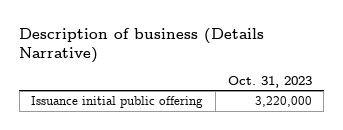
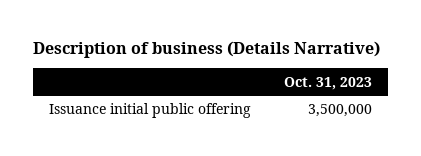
[254,96,312,108] 3,220,000 -> [307,104,372,118] 3,500,000

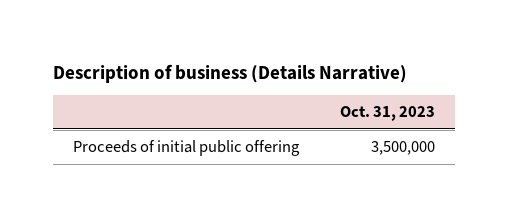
[48,103,251,119] Issuance initial public offering -> [73,140,301,157] Proceeds of initial public offering

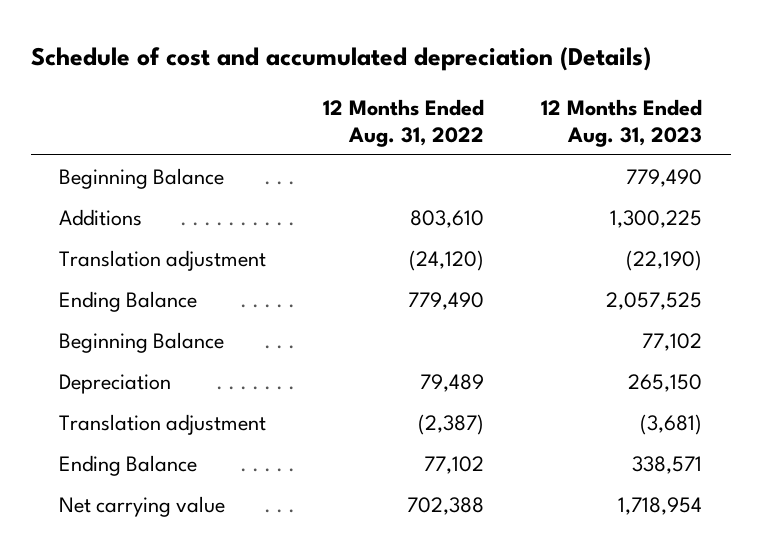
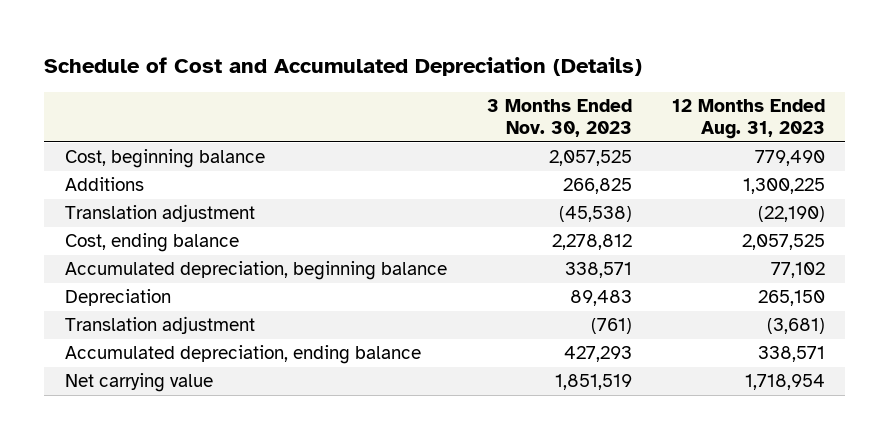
[30,47,651,72] Schedule of cost and accumulated depreciation (Details) -> [44,57,643,77] Schedule of Cost and Accumulated Depreciation (Details)
[323,99,485,147] 12 Months Ended Aug. 31, 2022 -> none
none -> [486,98,632,137] 3 Months Ended Nov. 30, 2023
[59,167,225,189] Beginning Balance -> [64,149,265,169] Cost, beginning balance
[59,290,198,312] Ending Balance -> [64,233,239,253] Cost, ending balance
[59,331,225,353] Beginning Balance -> [64,261,447,281] Accumulated depreciation, beginning balance
[59,454,198,476] Ending Balance -> [64,345,421,365] Accumulated depreciation, ending balance

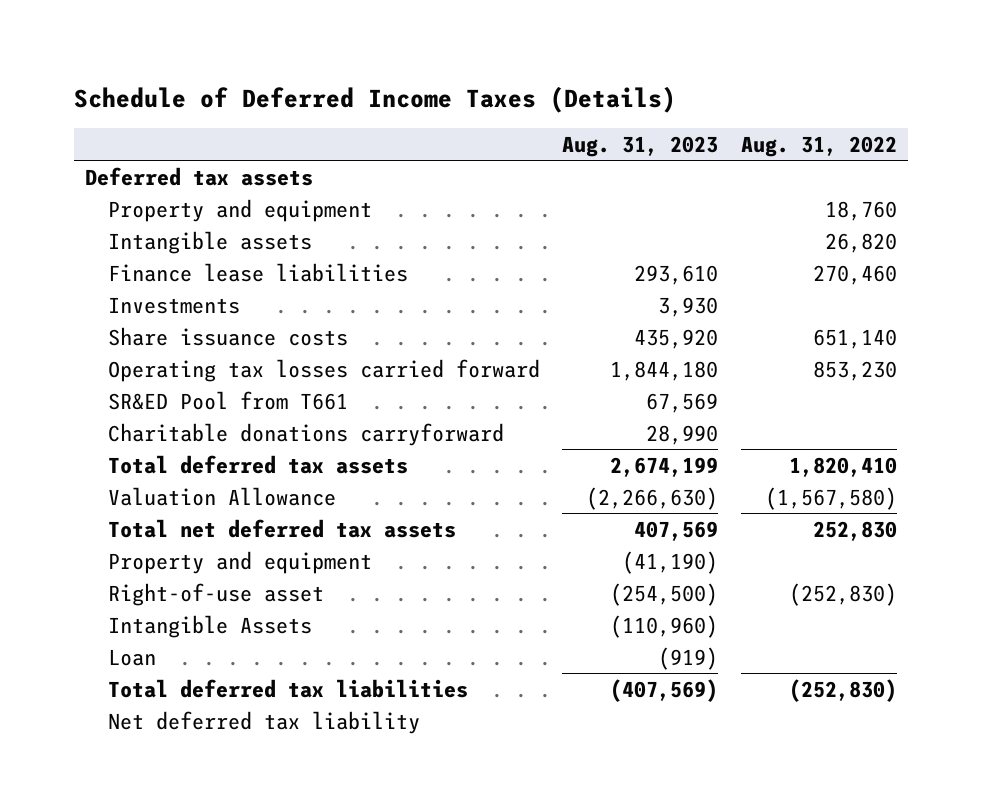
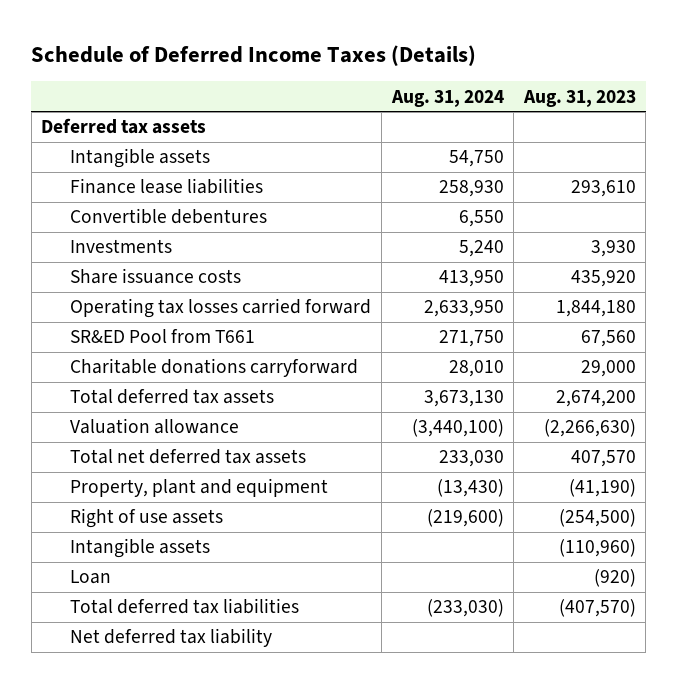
[740,135,897,157] Aug. 31, 2022 -> none
none -> [390,89,504,107] Aug. 31, 2024
[107,198,372,222] Property and equipment -> none
none -> [70,208,268,225] Convertible debentures
[646,392,719,413] 67,569 -> [580,330,636,348] 67,560
[646,424,719,445] 28,990 -> [580,360,636,378] 29,000
[610,456,719,477] 2,674,199 -> [555,390,636,408] 2,674,200
[107,486,336,506] Valuation Allowance -> [70,418,240,435] Valuation allowance
[634,520,719,541] 407,569 -> [570,450,636,468] 407,570
[107,550,372,574] Property and equipment -> [70,478,329,498] Property, plant and equipment
[107,582,324,606] Right-of-use asset -> [70,508,224,529] Right of use assets
[107,614,312,638] Intangible Assets -> [70,538,211,559] Intangible assets
[658,646,719,670] (919) -> [593,569,636,588] (920)
[610,678,719,702] (407,569) -> [558,599,636,618] (407,570)

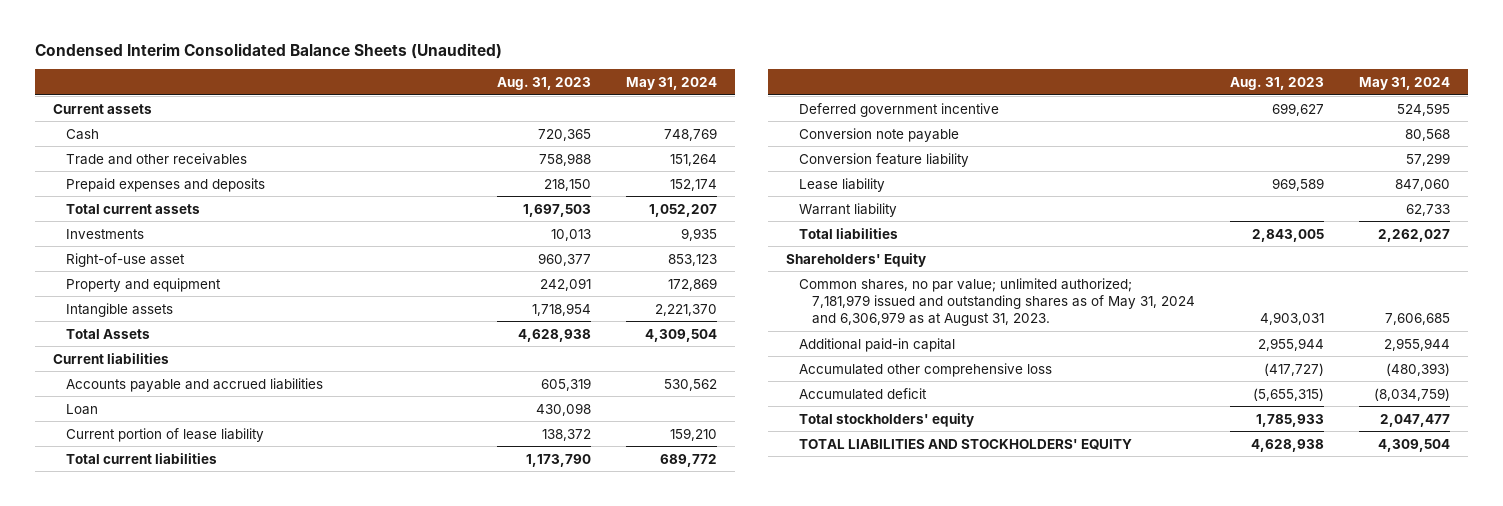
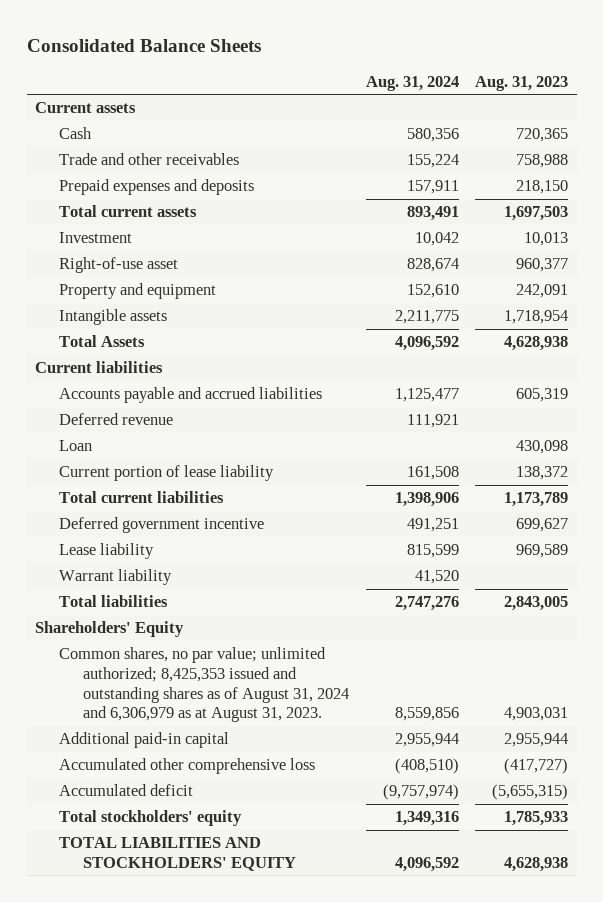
[35,43,503,60] Condensed Interim Consolidated Balance Sheets (Unaudited) -> [26,39,261,53] Consolidated Balance Sheets
[626,76,718,90] May 31, 2024 -> none
none -> [365,75,459,91] Aug. 31, 2024
[65,228,144,239] Investments -> [58,232,132,244] Investment
none -> [58,413,173,426] Deferred revenue
[526,453,592,467] 1,173,790 -> [504,492,569,508] 1,173,789
[798,127,959,142] Conversion note payable -> none
[798,152,969,167] Conversion feature liability -> none
[798,277,1196,326] Common shares, no par value; unlimited authorized; 7,181,979 issued and outstanding shares as of May 31, 2024 and 6,306,979 as at August 31, 2023. -> [58,647,349,723] Common shares, no par value; unlimited authorized; 8,425,353 issued and outstanding shares as of August 31, 2024 and 6,306,979 as at August 31, 2023.

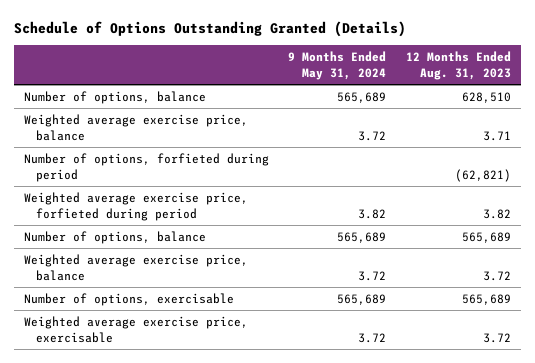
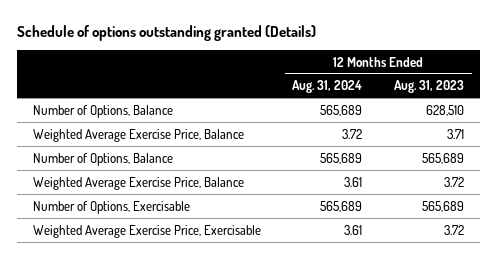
[14,21,407,38] Schedule of Options Outstanding Granted (Details) -> [16,25,316,42] Schedule of options outstanding granted (Details)
[288,51,387,80] 9 Months Ended May 31, 2024 -> none
none -> [292,80,363,94] Aug. 31, 2024
[23,152,269,182] Number of options, forfieted during period -> none
[23,191,248,221] Weighted average exercise price, forfieted during period -> none
[23,90,206,104] Number of options, balance -> [32,104,173,118] Number of Options, Balance
[23,113,248,141] Weighted average exercise price, balance -> [32,128,244,142] Weighted Average Exercise Price, Balance
[23,230,206,244] Number of options, balance -> [32,152,173,166] Number of Options, Balance
[23,253,248,281] Weighted average exercise price, balance -> [32,176,244,190] Weighted Average Exercise Price, Balance
[23,292,234,306] Number of options, exercisable -> [32,200,190,214] Number of Options, Exercisable
[23,315,248,343] Weighted average exercise price, exercisable -> [32,224,261,238] Weighted Average Exercise Price, Exercisable

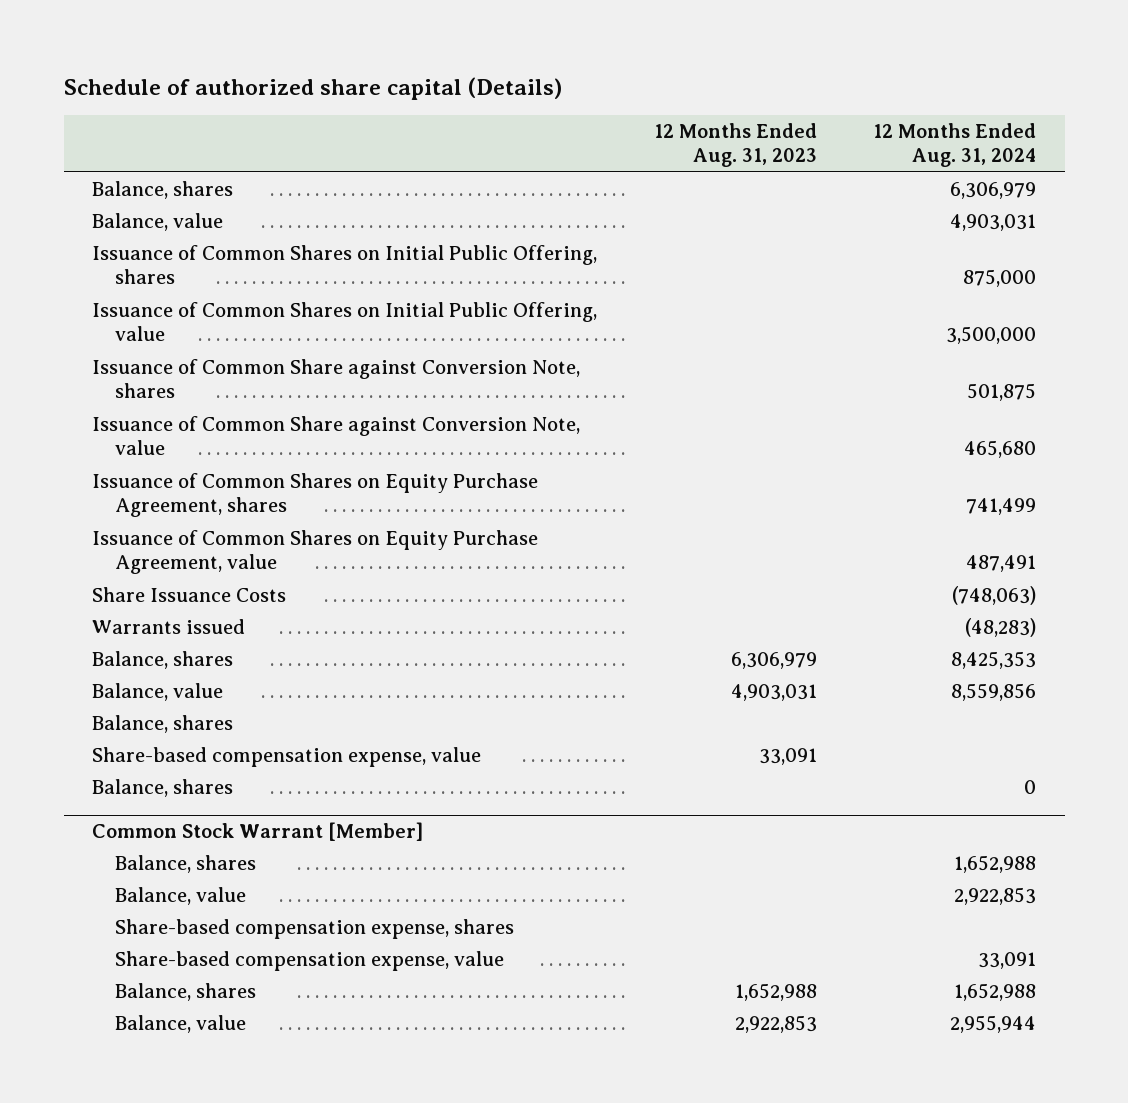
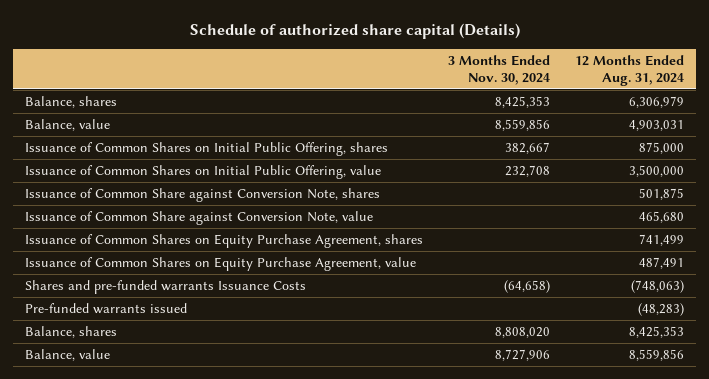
[653,123,817,168] 12 Months Ended Aug. 31, 2023 -> none
none -> [448,54,551,86] 3 Months Ended Nov. 30, 2024
[91,587,286,603] Share Issuance Costs -> [25,279,307,294] Shares and pre-funded warrants Issuance Costs
[91,619,245,635] Warrants issued -> [25,302,188,314] Pre-funded warrants issued
[91,715,233,734] Balance, shares -> none
[91,747,481,768] Share-based compensation expense, value -> none
[91,779,233,798] Balance, shares -> none
[91,822,423,842] Common Stock Warrant [Member] -> none
[114,855,256,874] Balance, shares -> none
[114,887,246,906] Balance, value -> none
[114,919,514,940] Share-based compensation expense, shares -> none
[114,951,504,972] Share-based compensation expense, value -> none
[114,983,256,1002] Balance, shares -> none
[114,1015,246,1034] Balance, value -> none

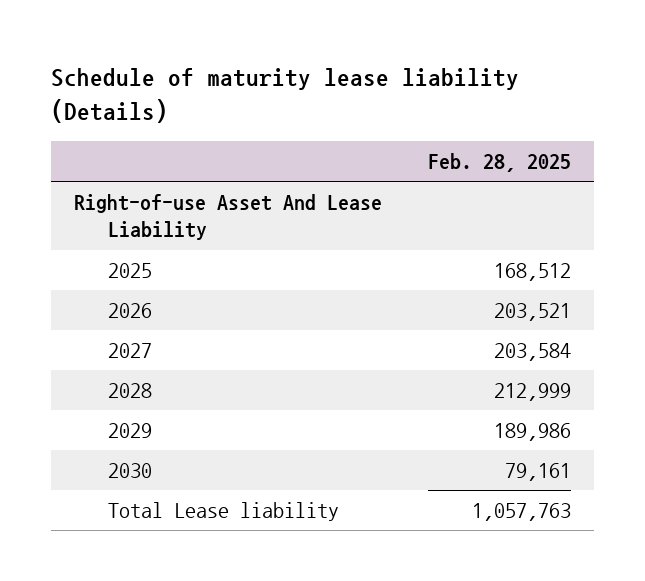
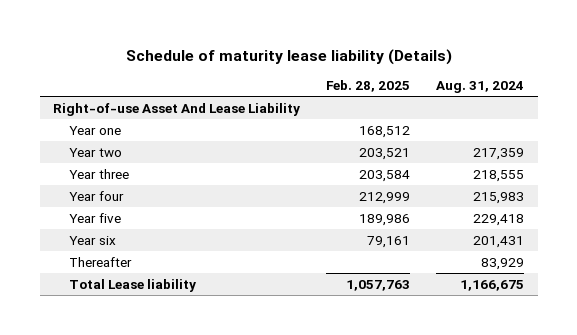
none -> [436,81,525,94] Aug. 31, 2024
[108,263,153,279] 2025 -> [69,125,122,135] Year one
[108,303,153,319] 2026 -> [69,147,123,157] Year two
[108,343,153,359] 2027 -> [69,168,130,179] Year three
[108,383,153,399] 2028 -> [69,190,125,201] Year four
[108,423,153,439] 2029 -> [69,212,122,223] Year five
[108,463,153,479] 2030 -> [69,235,117,245] Year six
none -> [69,256,133,267] Thereafter

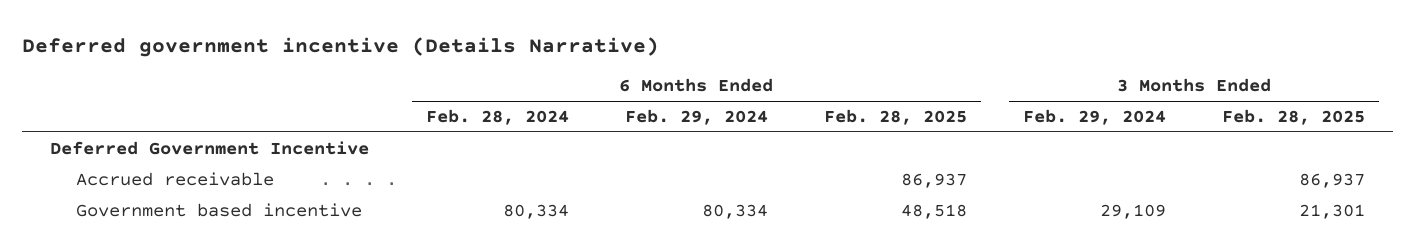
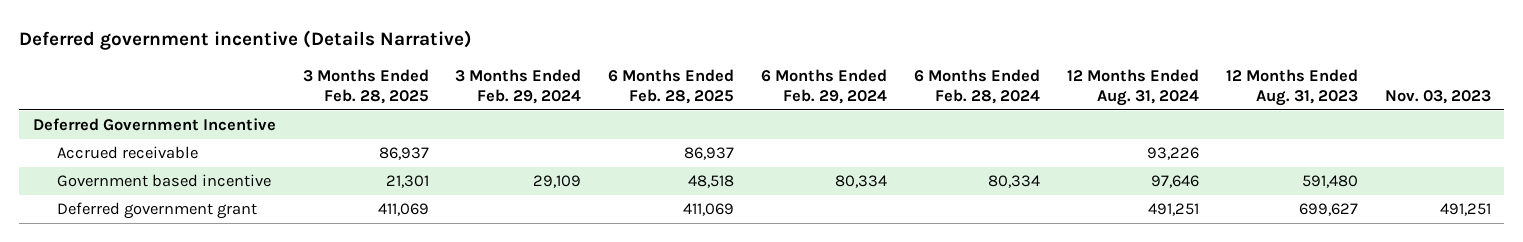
none -> [1066,68,1199,106] 12 Months Ended Aug. 31, 2024
none -> [1225,68,1358,106] 12 Months Ended Aug. 31, 2023
none -> [1384,89,1491,104] Nov. 03, 2023
none -> [57,202,258,220] Deferred government grant

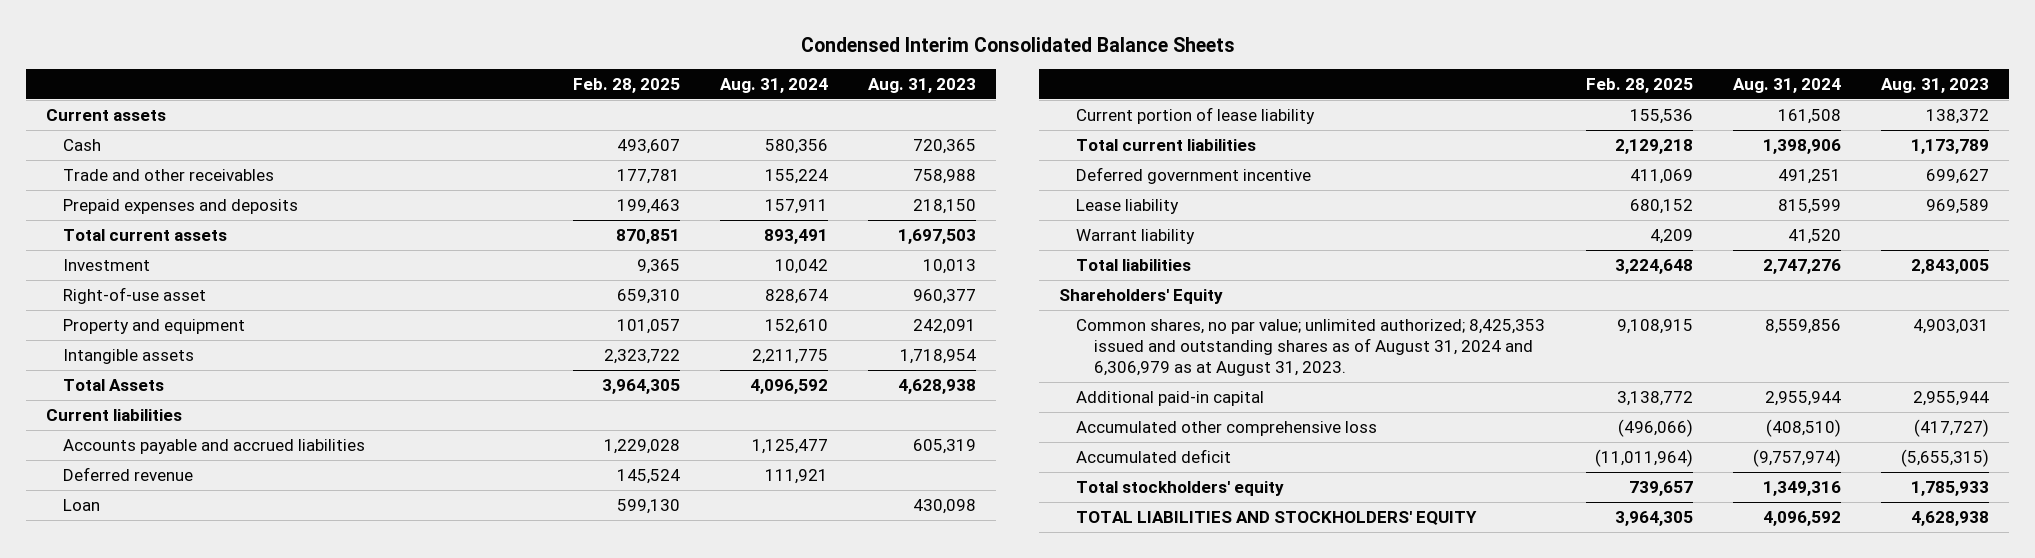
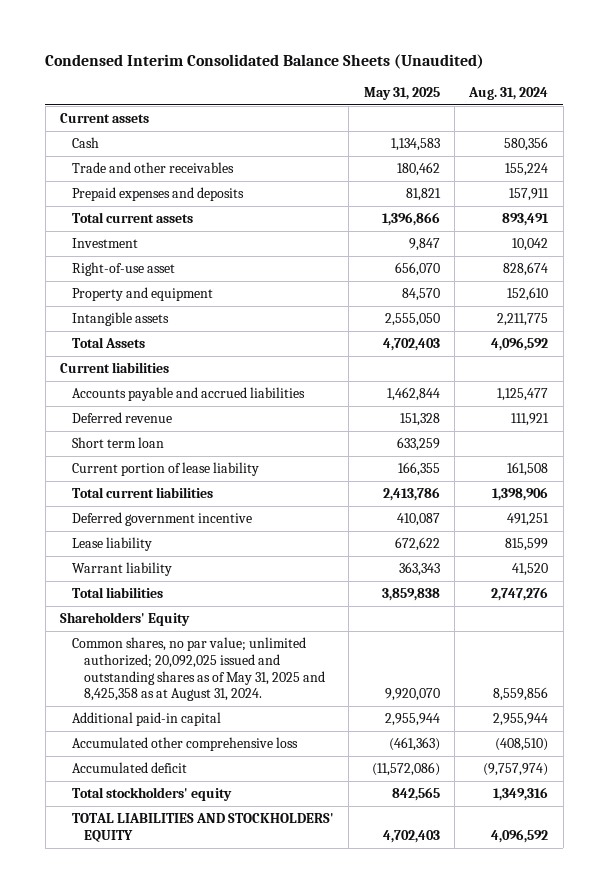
[800,37,1235,53] Condensed Interim Consolidated Balance Sheets -> [45,54,485,70] Condensed Interim Consolidated Balance Sheets (Unaudited)
[572,78,680,94] Feb. 28, 2025 -> none
[868,78,977,94] Aug. 31, 2023 -> none
none -> [363,87,440,101] May 31, 2025
[63,498,101,511] Loan -> [71,437,164,449] Short term loan
[1076,318,1546,377] Common shares, no par value; unlimited authorized; 8,425,353 issued and outstanding shares as of August 31, 2024 and 6,306,979 as at August 31, 2023. -> [71,637,325,702] Common shares, no par value; unlimited authorized; 20,092,025 issued and outstanding shares as of May 31, 2025 and 8,425,358 as at August 31, 2024.

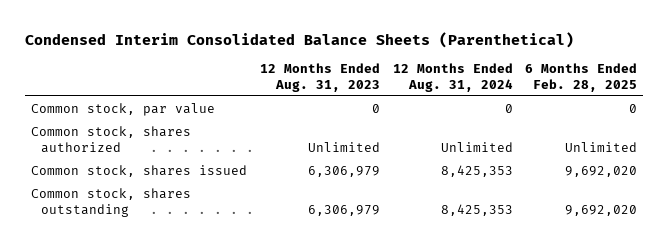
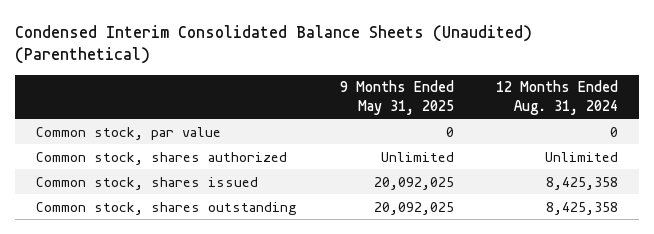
[25,31,575,48] Condensed Interim Consolidated Balance Sheets (Parenthetical) -> [14,24,532,65] Condensed Interim Consolidated Balance Sheets (Unaudited) (Parenthetical)
[259,63,380,92] 12 Months Ended Aug. 31, 2023 -> none
[525,63,638,92] 6 Months Ended Feb. 28, 2025 -> none
none -> [339,80,454,115] 9 Months Ended May 31, 2025
[440,165,513,178] 8,425,353 -> [545,176,618,190] 8,425,358
[440,203,513,216] 8,425,353 -> [545,201,618,215] 8,425,358

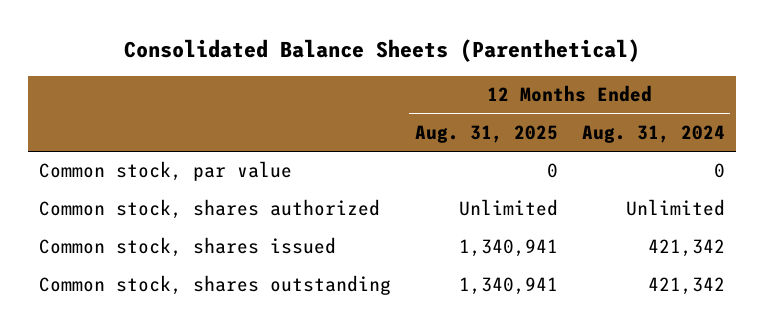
[14,24,532,65] Condensed Interim Consolidated Balance Sheets (Unaudited) (Parenthetical) -> [123,38,640,62] Consolidated Balance Sheets (Parenthetical)
[339,80,454,115] 9 Months Ended May 31, 2025 -> none
none -> [414,124,558,143] Aug. 31, 2025
[545,176,618,190] 8,425,358 -> [647,239,725,258] 421,342
[545,201,618,215] 8,425,358 -> [647,277,725,296] 421,342

